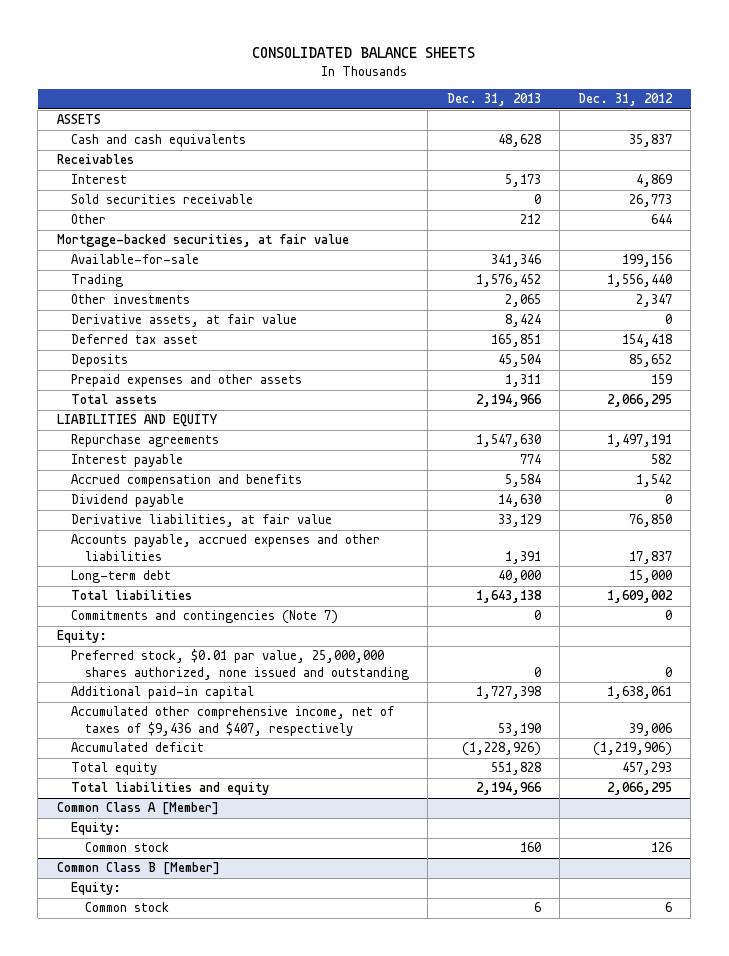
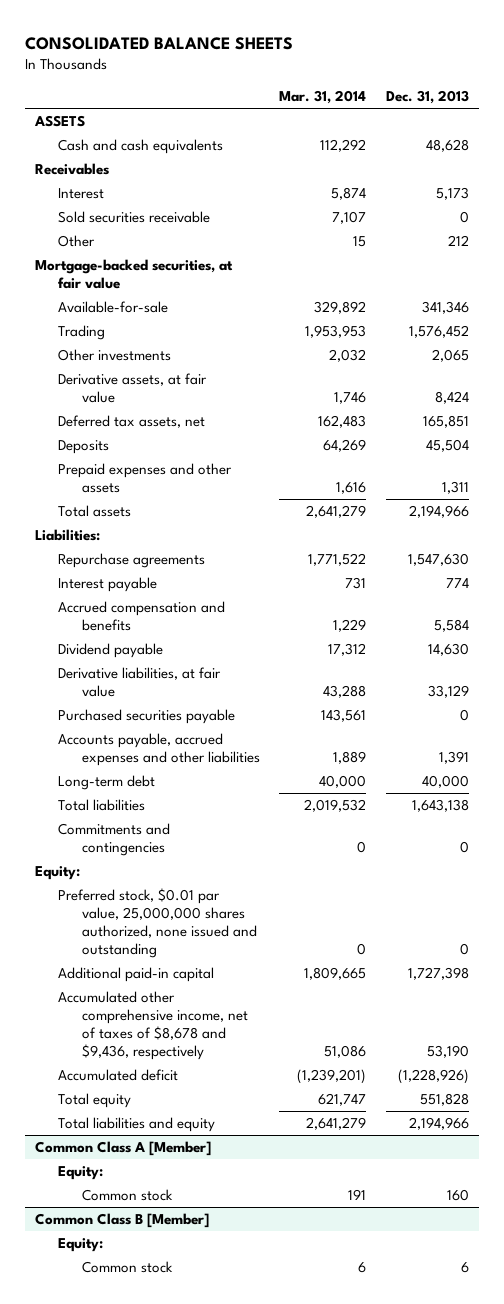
[578,93,674,107] Dec. 31, 2012 -> none
none -> [279,90,367,105] Mar. 31, 2014
[70,334,198,345] Deferred tax asset -> [58,414,206,428] Deferred tax assets, net
[56,414,217,428] LIABILITIES AND EQUITY -> none
none -> [35,528,101,541] Liabilities:
none -> [58,708,236,724] Purchased securities payable
[70,610,338,625] Commitments and contingencies (Note 7) -> [58,822,171,857] Commitments and contingencies
[70,706,394,736] Accumulated other comprehensive income, net of taxes of $9,436 and $407, respectively -> [58,990,248,1061] Accumulated other comprehensive income, net of taxes of $8,678 and $9,436, respectively

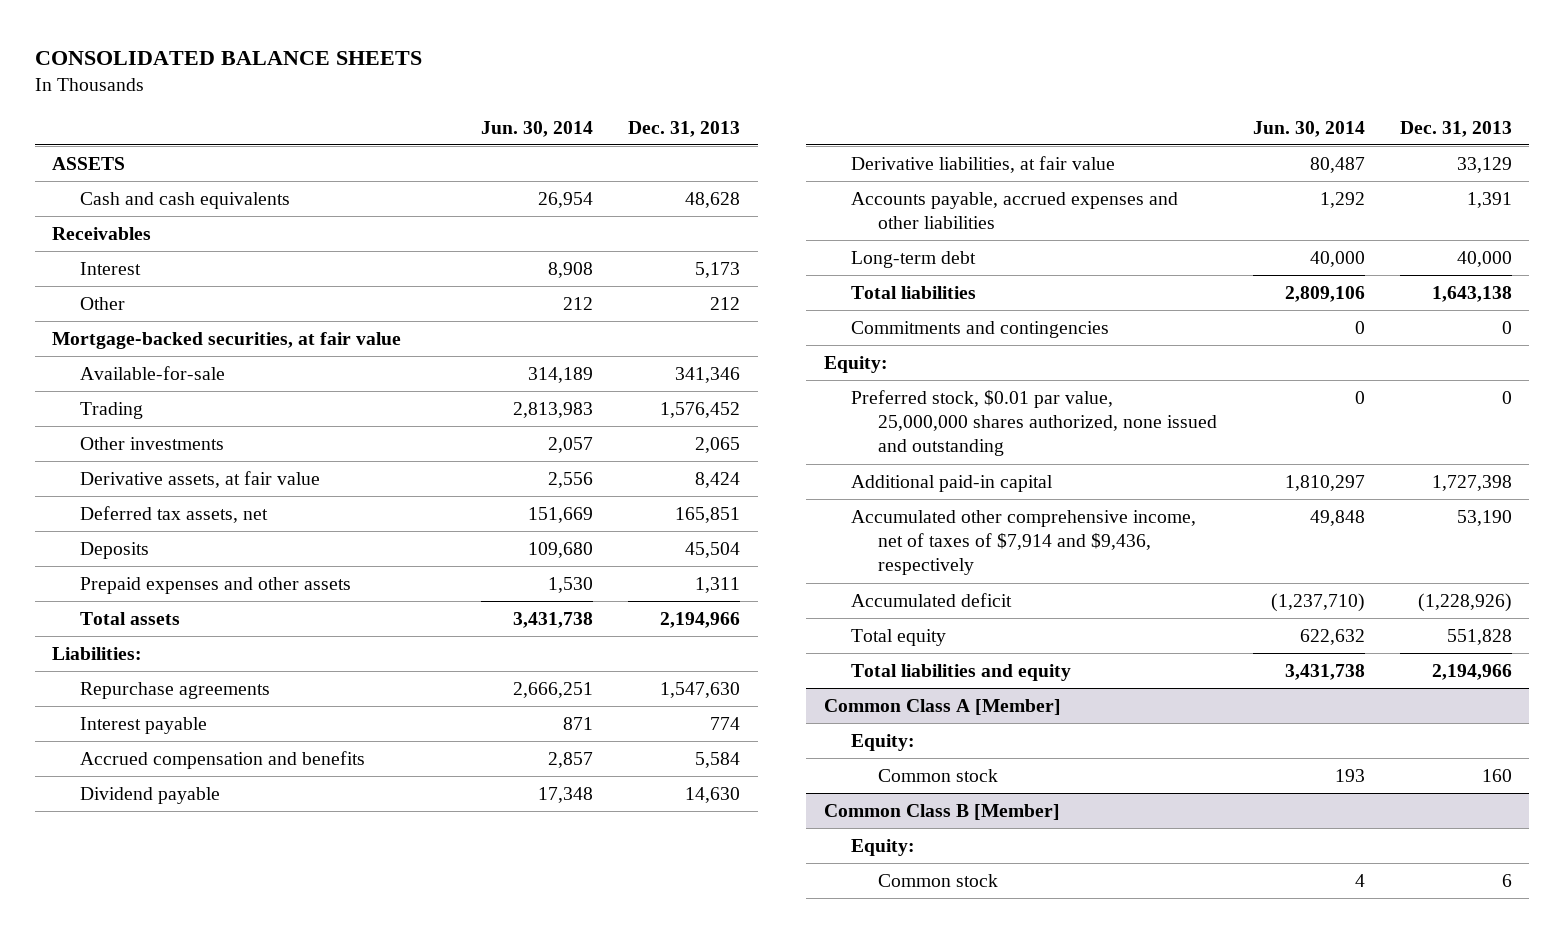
[279,90,367,105] Mar. 31, 2014 -> none
none -> [481,120,594,137] Jun. 30, 2014
[58,210,211,223] Sold securities receivable -> none
[58,708,236,724] Purchased securities payable -> none
[58,990,248,1061] Accumulated other comprehensive income, net of taxes of $8,678 and $9,436, respectively -> [851,509,1197,576] Accumulated other comprehensive income, net of taxes of $7,914 and $9,436, respectively

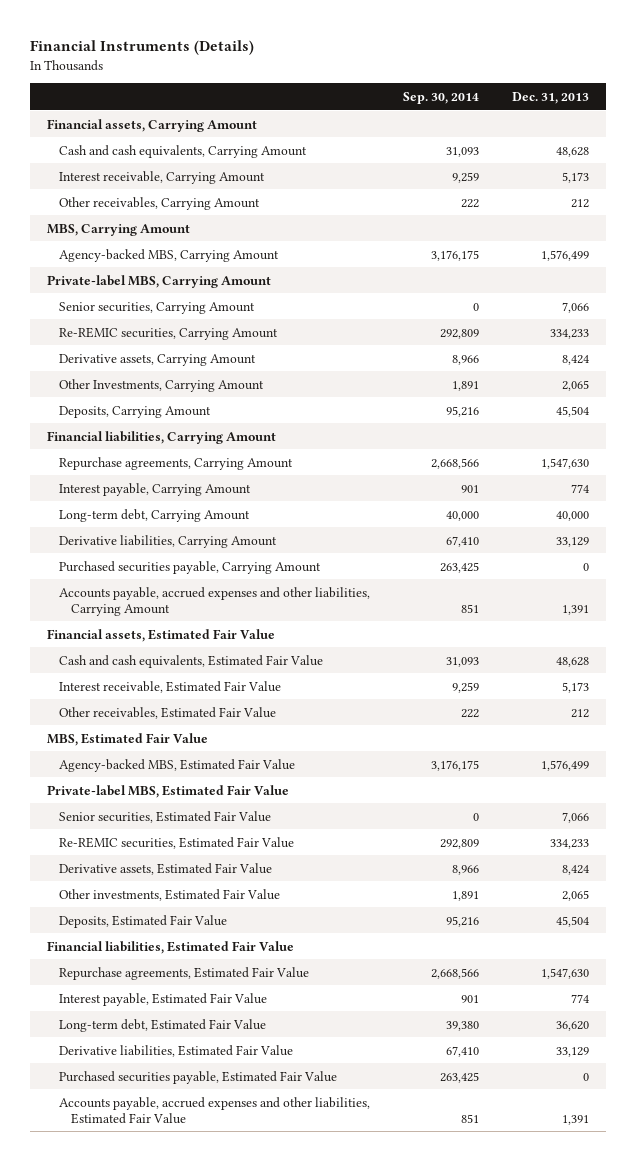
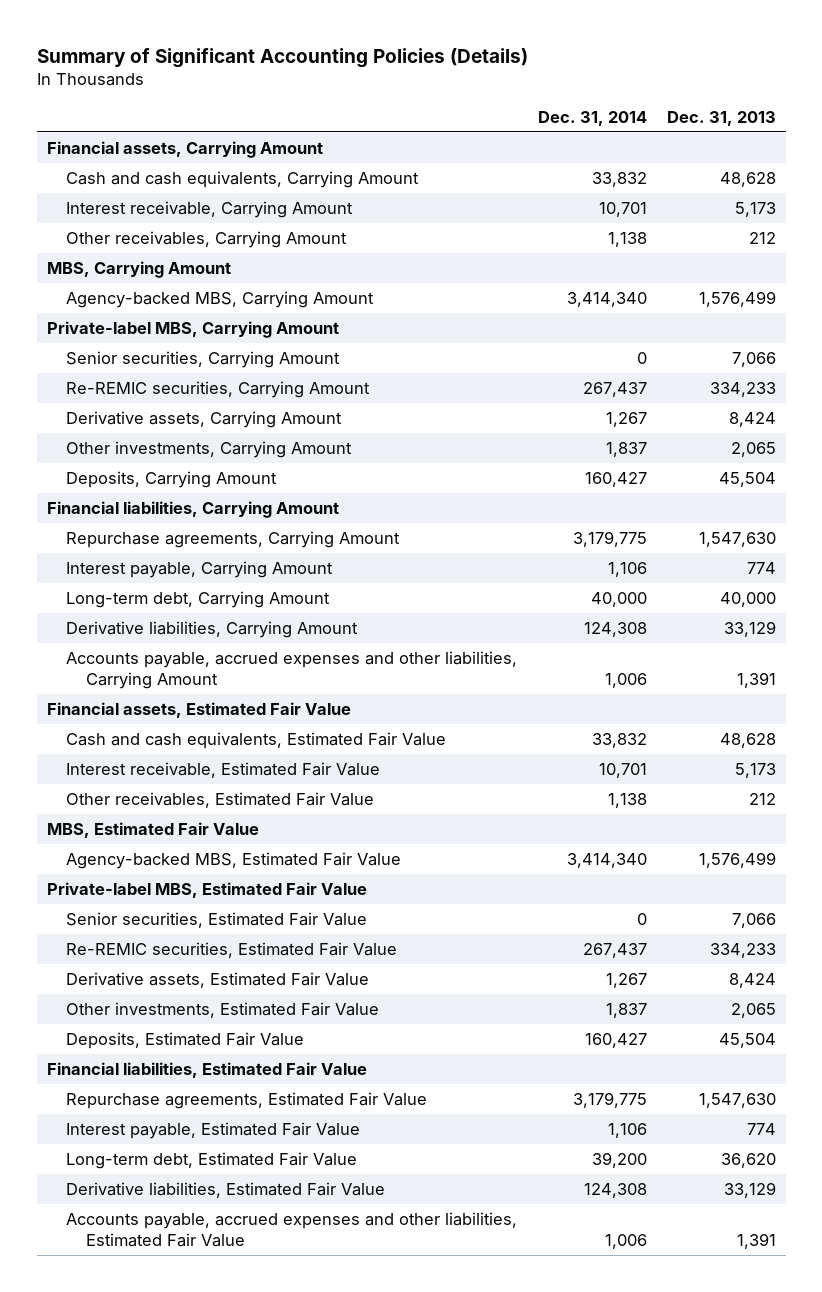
[30,40,255,56] Financial Instruments (Details) -> [36,47,528,68] Summary of Significant Accounting Policies (Details)
[402,91,479,104] Sep. 30, 2014 -> none
none -> [537,110,647,126] Dec. 31, 2014
[58,378,264,392] Other Investments, Carrying Amount -> [66,441,353,459] Other investments, Carrying Amount
[58,560,321,574] Purchased securities payable, Carrying Amount -> none
[58,1070,337,1084] Purchased securities payable, Estimated Fair Value -> none

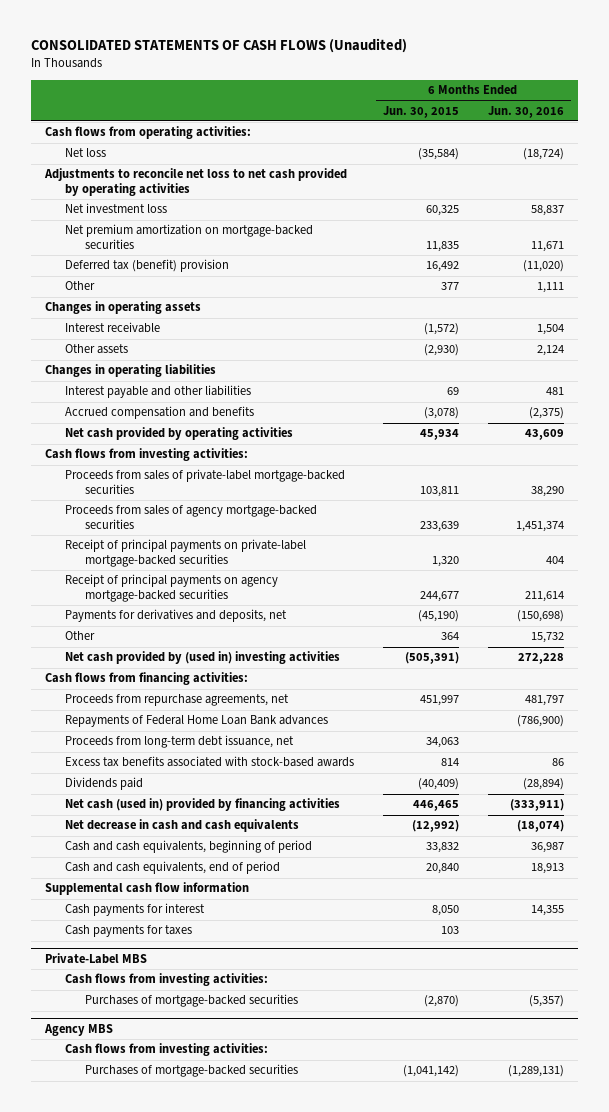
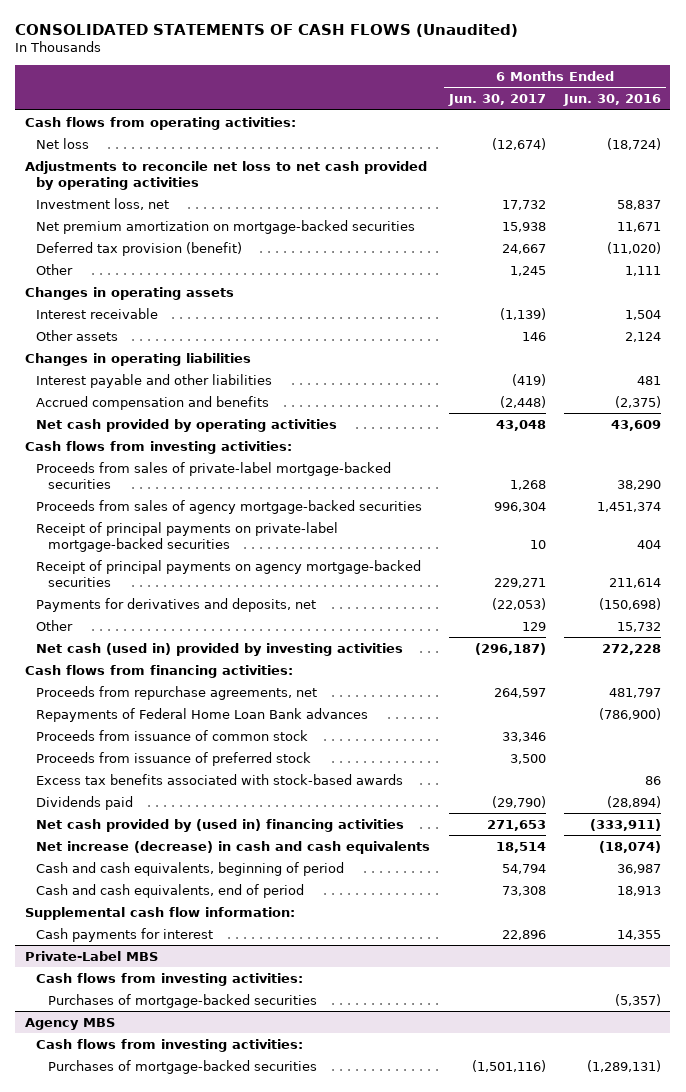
[382,105,459,118] Jun. 30, 2015 -> none
none -> [447,94,546,107] Jun. 30, 2017
[65,203,168,214] Net investment loss -> [36,197,170,210] Investment loss, net
[65,259,230,273] Deferred tax (benefit) provision -> [36,241,243,256] Deferred tax provision (benefit)
[65,651,341,665] Net cash provided by (used in) investing activities -> [36,642,404,656] Net cash (used in) provided by investing activities
[65,735,295,749] Proceeds from long-term debt issuance, net -> none
none -> [36,729,309,741] Proceeds from issuance of common stock
none -> [36,751,312,766] Proceeds from issuance of preferred stock
[65,798,341,812] Net cash (used in) provided by financing activities -> [36,818,405,832] Net cash provided by (used in) financing activities
[65,819,300,833] Net decrease in cash and cash equivalents -> [36,840,431,854] Net increase (decrease) in cash and cash equivalents
[45,882,250,896] Supplemental cash flow information -> [24,906,295,920] Supplemental cash flow information:
[65,925,193,938] Cash payments for taxes -> none

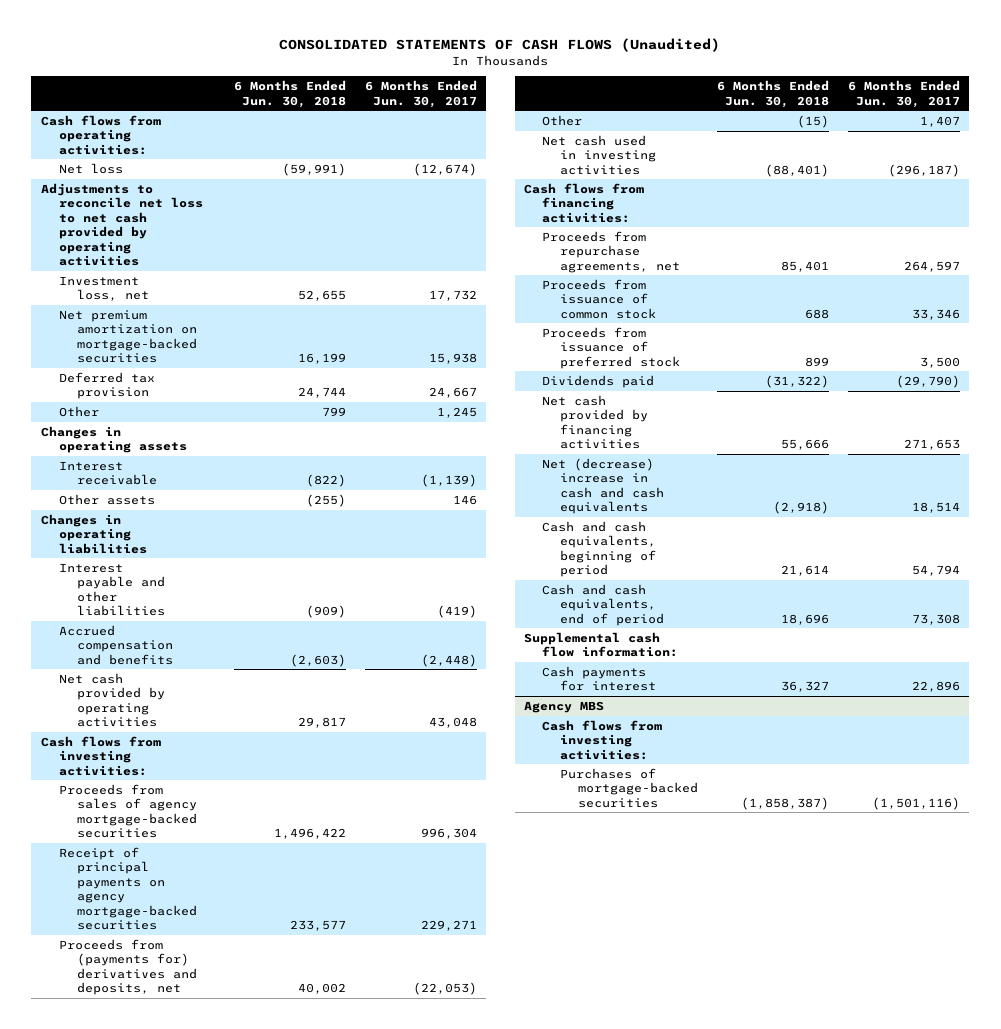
[563,94,662,107] Jun. 30, 2016 -> none
none -> [233,80,346,108] 6 Months Ended Jun. 30, 2018
[36,241,243,256] Deferred tax provision (benefit) -> [58,371,155,400] Deferred tax provision
[36,461,392,489] Proceeds from sales of private-label mortgage-backed securities -> none
[36,521,339,552] Receipt of principal payments on private-label mortgage-backed securities -> none
[36,597,317,612] Payments for derivatives and deposits, net -> [58,938,198,996] Proceeds from (payments for) derivatives and deposits, net
[521,621,546,631] 129 -> [919,115,960,127] 1,407
[36,642,404,656] Net cash (used in) provided by investing activities -> [542,134,657,175] Net cash used in investing activities
[36,707,369,722] Repayments of Federal Home Loan Bank advances -> none
[36,773,404,785] Excess tax benefits associated with stock-based awards -> none
[36,818,405,832] Net cash provided by (used in) financing activities -> [542,394,649,450] Net cash provided by financing activities
[36,840,431,854] Net increase (decrease) in cash and cash equivalents -> [542,457,665,515] Net (decrease) increase in cash and cash equivalents
[24,950,158,961] Private-Label MBS -> none
[36,972,304,986] Cash flows from investing activities: -> none
[47,993,317,1008] Purchases of mortgage-backed securities -> none

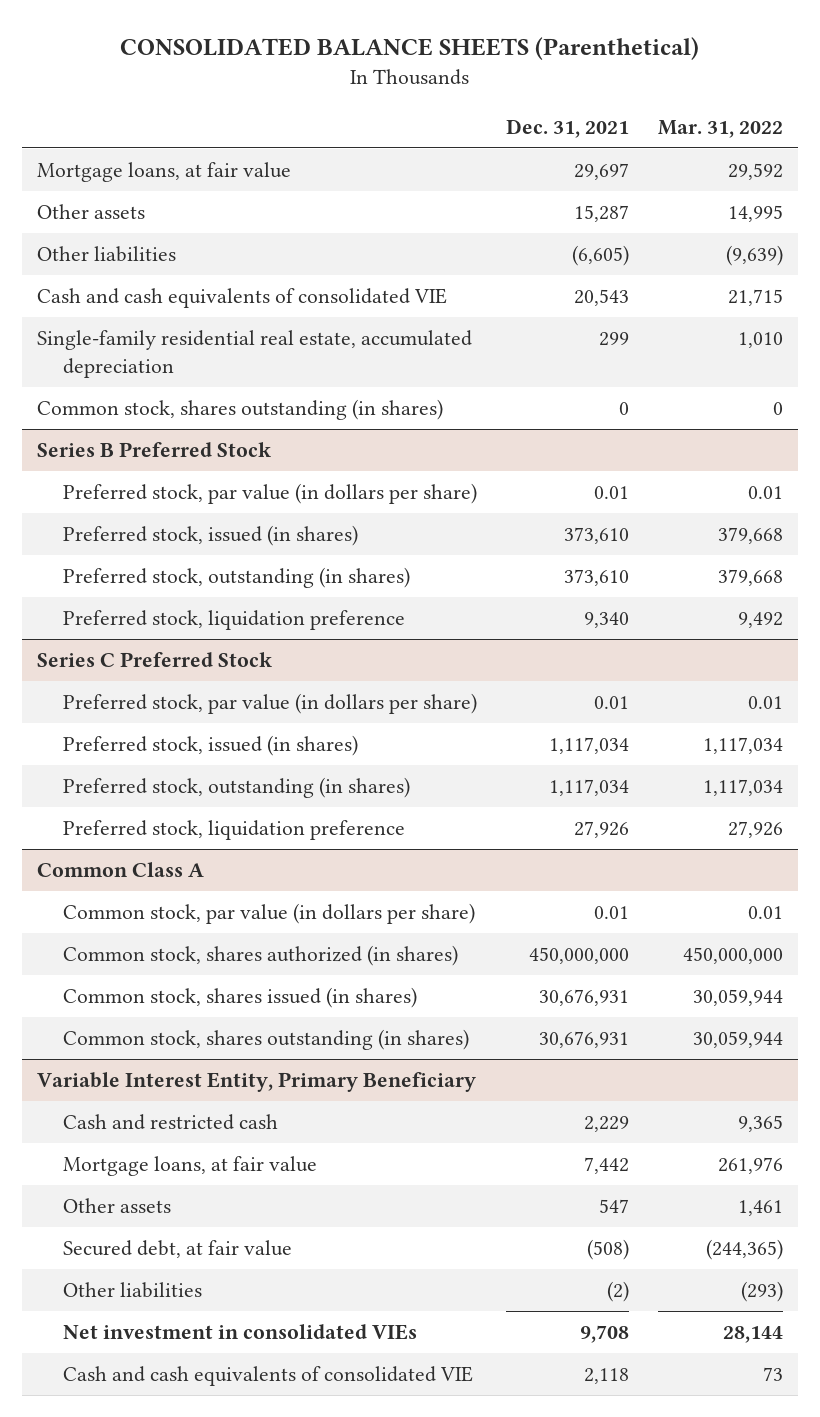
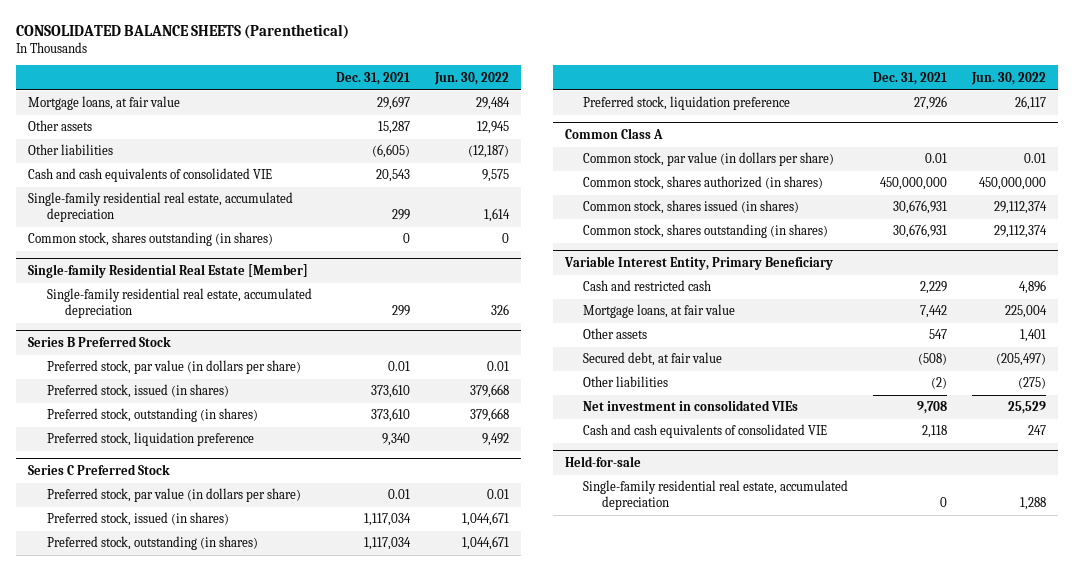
[658,119,784,138] Mar. 31, 2022 -> none
none -> [433,71,509,85] Jun. 30, 2022
none -> [28,264,309,279] Single-family Residential Real Estate [Member]
none -> [46,288,312,319] Single-family residential real estate, accumulated depreciation
none -> [565,456,642,468] Held-for-sale
none -> [583,480,849,511] Single-family residential real estate, accumulated depreciation

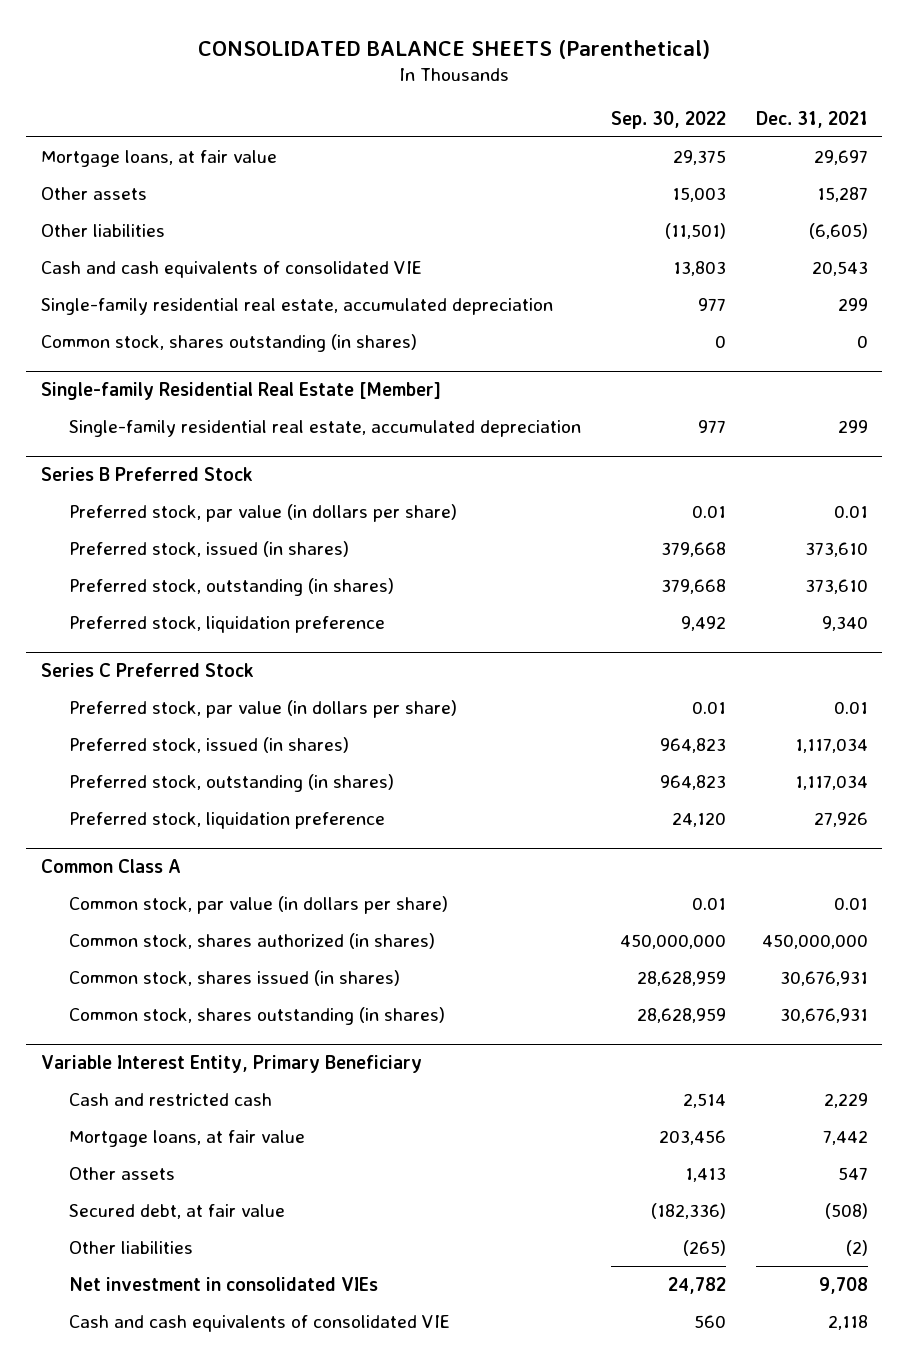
[433,71,509,85] Jun. 30, 2022 -> none
none -> [610,111,726,130] Sep. 30, 2022
[565,456,642,468] Held-for-sale -> none
[583,480,849,511] Single-family residential real estate, accumulated depreciation -> none

